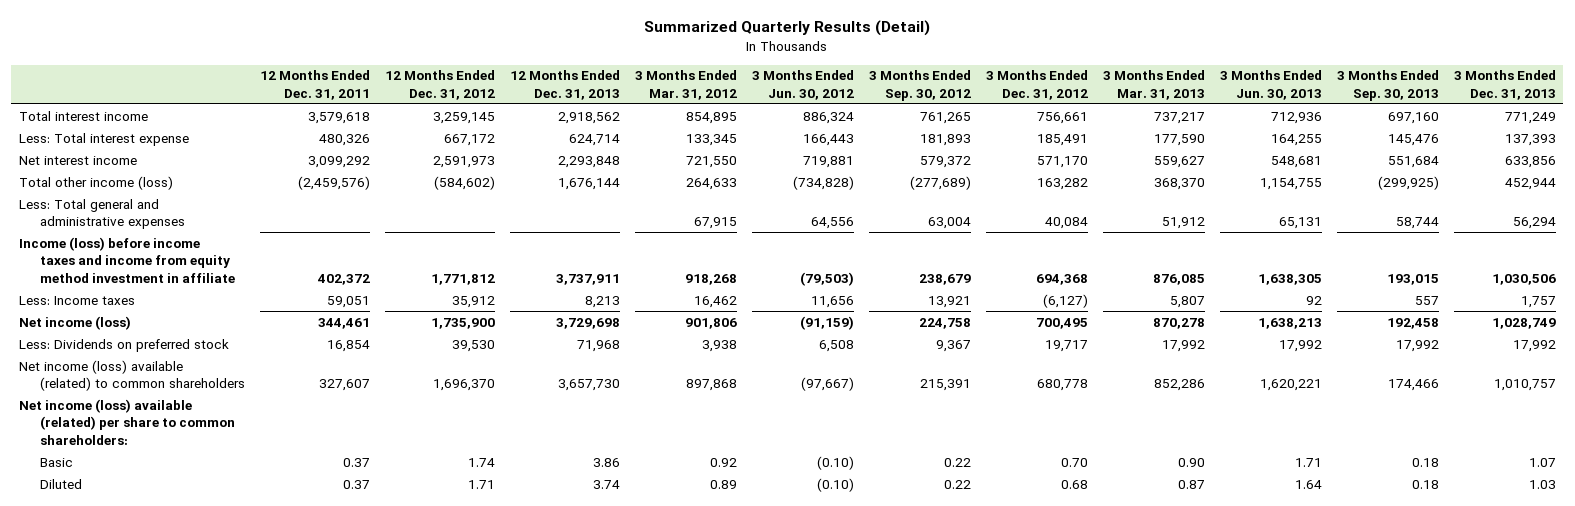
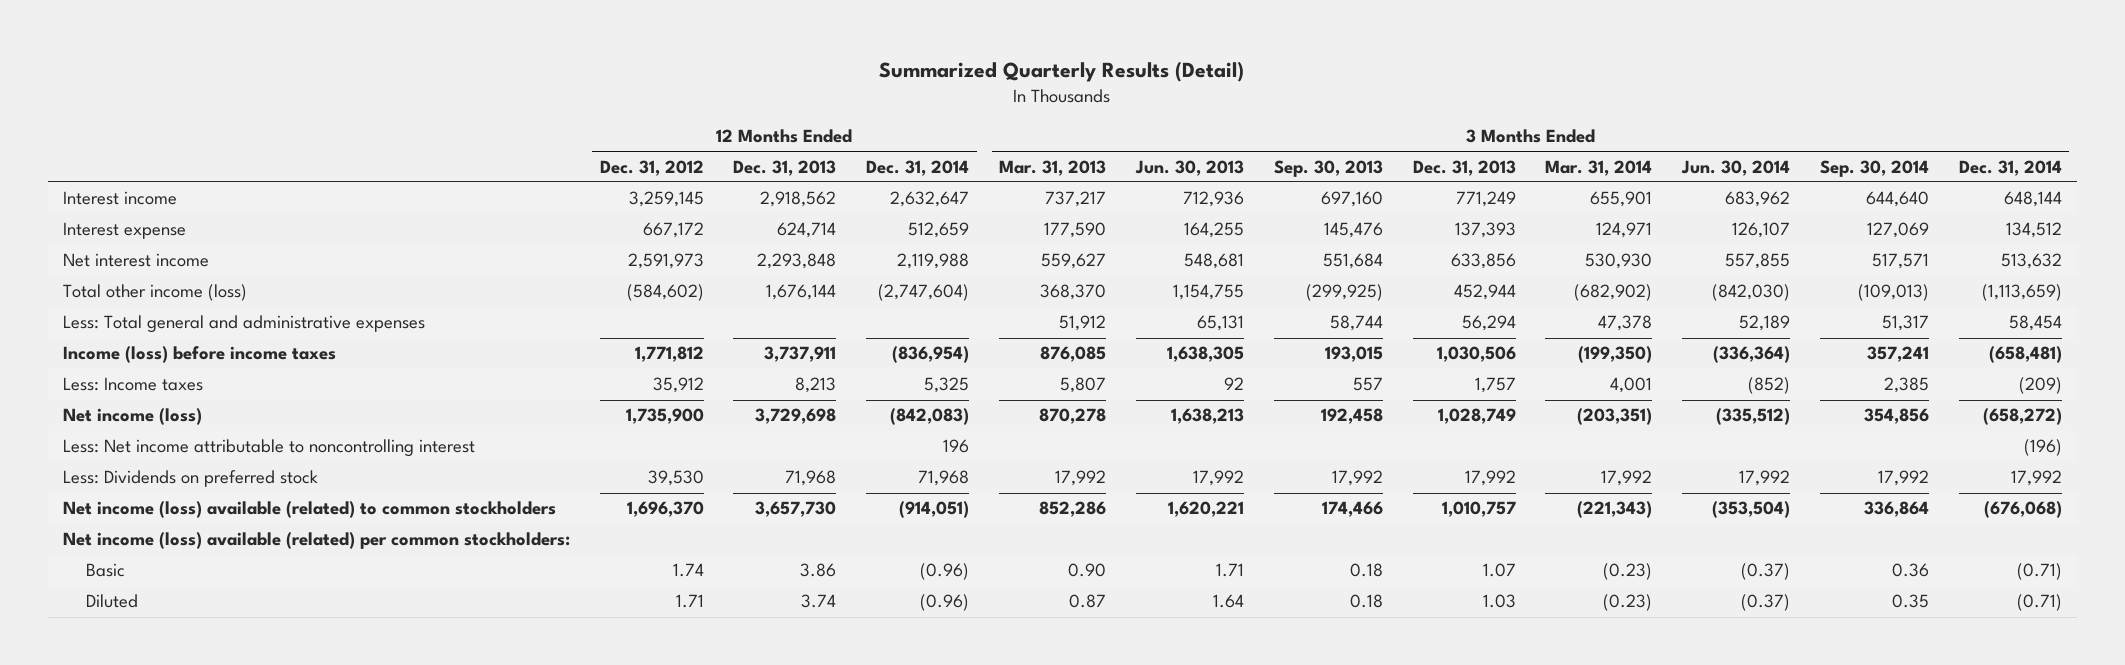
[260,70,371,100] 12 Months Ended Dec. 31, 2011 -> none
[635,70,738,100] 3 Months Ended Mar. 31, 2012 -> none
[752,70,855,100] 3 Months Ended Jun. 30, 2012 -> none
[869,70,972,101] 3 Months Ended Sep. 30, 2012 -> none
[986,70,1089,100] 3 Months Ended Dec. 31, 2012 -> none
none -> [866,159,970,176] Dec. 31, 2014
none -> [1545,159,1653,176] Mar. 31, 2014
none -> [1681,159,1791,176] Jun. 30, 2014
none -> [1820,159,1930,177] Sep. 30, 2014
none -> [1958,159,2062,176] Dec. 31, 2014
[18,110,148,121] Total interest income -> [62,191,177,206] Interest income
[18,132,189,146] Less: Total interest expense -> [62,222,186,240] Interest expense
[18,236,236,283] Income (loss) before income taxes and income from equity method investment in affiliate -> [62,346,336,364] Income (loss) before income taxes
none -> [62,439,475,458] Less: Net income attributable to noncontrolling interest
[18,359,246,392] Net income (loss) available (related) to common shareholders -> [62,501,556,519] Net income (loss) available (related) to common stockholders
[18,398,236,445] Net income (loss) available (related) per share to common shareholders: -> [62,532,570,550] Net income (loss) available (related) per common stockholders:

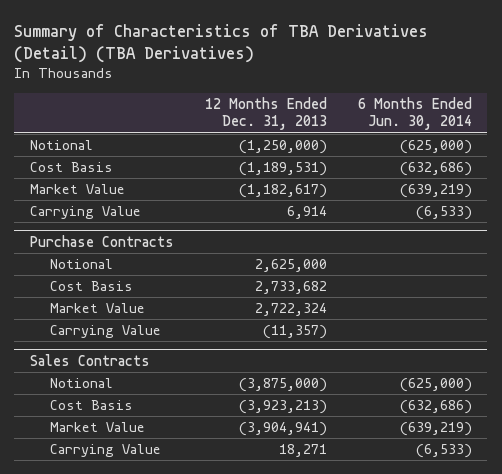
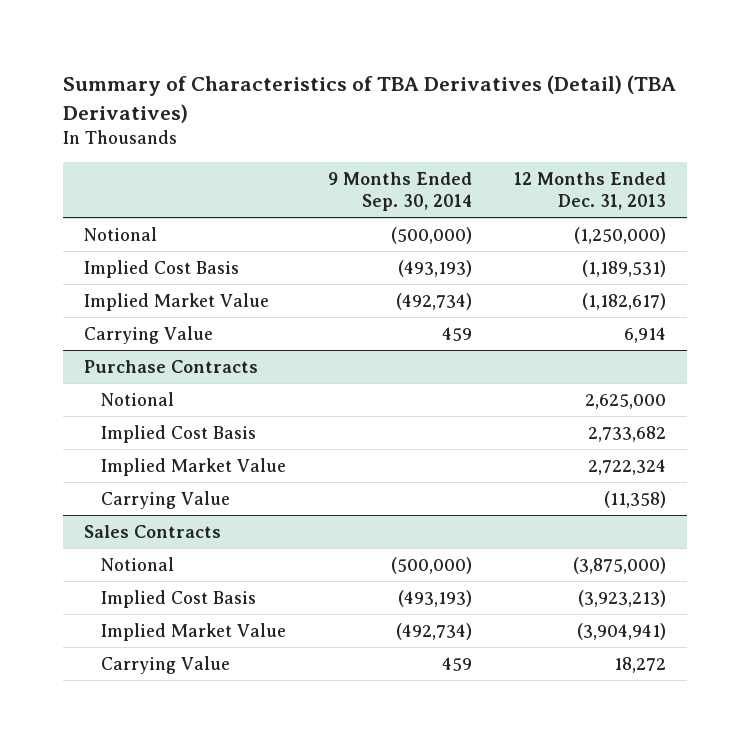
[357,96,472,131] 6 Months Ended Jun. 30, 2014 -> none
none -> [328,172,473,212] 9 Months Ended Sep. 30, 2014
[29,162,113,173] Cost Basis -> [84,259,240,278] Implied Cost Basis
[29,184,125,195] Market Value -> [84,292,270,311] Implied Market Value
[49,281,133,292] Cost Basis -> [101,424,257,443] Implied Cost Basis
[49,303,145,314] Market Value -> [101,457,287,476] Implied Market Value
[262,325,327,340] (11,357) -> [604,490,667,508] (11,358)
[49,400,133,411] Cost Basis -> [101,589,257,608] Implied Cost Basis
[49,422,145,433] Market Value -> [101,622,287,641] Implied Market Value
[278,444,327,458] 18,271 -> [614,656,667,673] 18,272

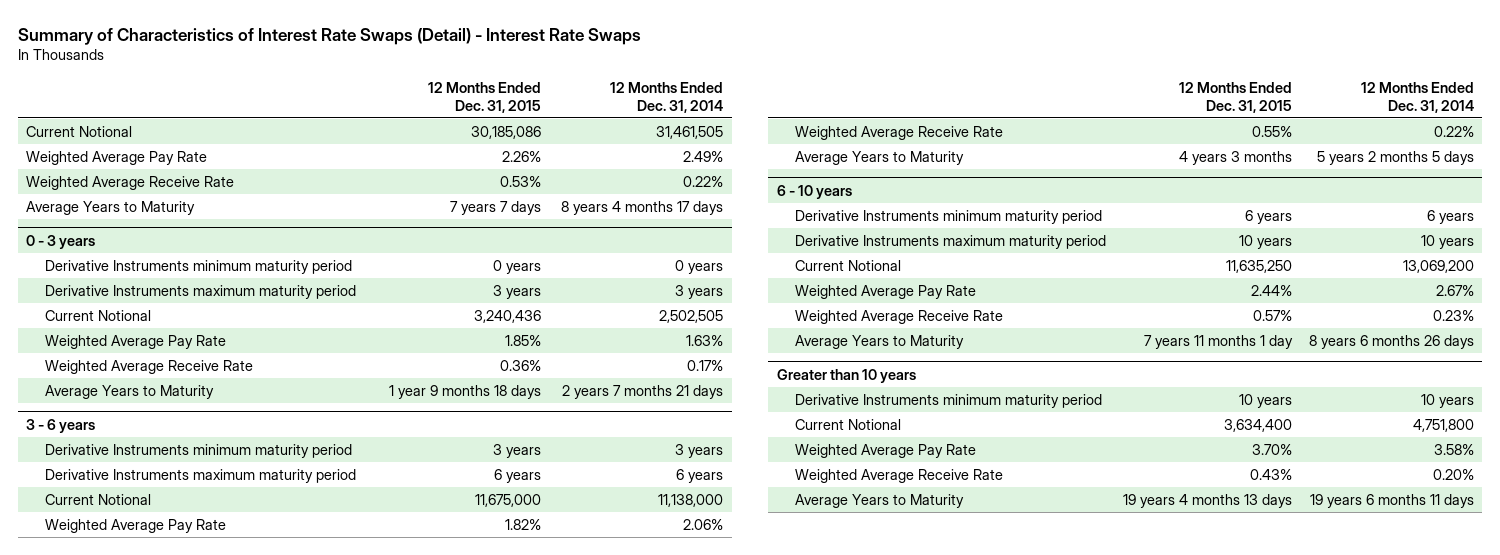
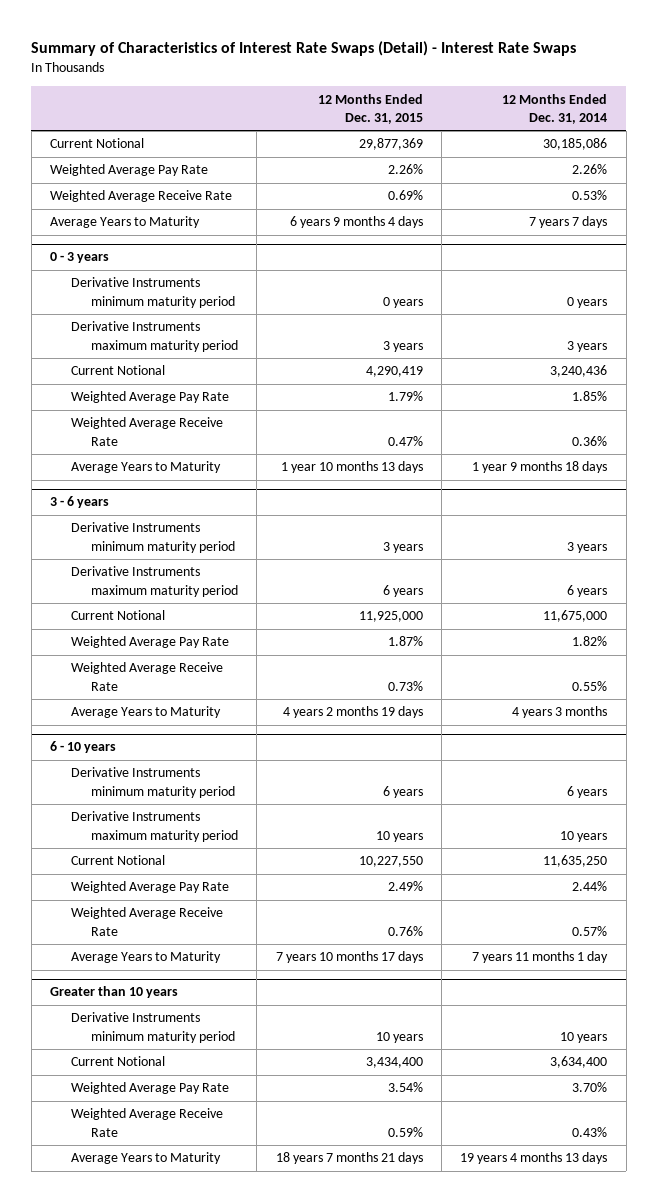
[471,125,542,139] 30,185,086 -> [358,138,423,151] 29,877,369
[656,125,724,139] 31,461,505 -> [543,138,608,151] 30,185,086
[683,150,724,162] 2.49% -> [572,164,608,175] 2.26%
[500,175,542,187] 0.53% -> [387,190,423,201] 0.69%
[683,175,724,187] 0.22% -> [572,190,608,201] 0.53%
[450,200,542,215] 7 years 7 days -> [289,216,423,229] 6 years 9 months 4 days
[561,200,724,215] 8 years 4 months 17 days -> [529,216,608,229] 7 years 7 days
[474,309,542,323] 3,240,436 -> [365,366,423,378] 4,290,419
[659,309,724,323] 2,502,505 -> [550,365,608,378] 3,240,436
[505,334,542,346] 1.85% -> [387,391,423,402] 1.79%
[686,334,724,346] 1.63% -> [572,391,608,402] 1.85%
[500,359,542,371] 0.36% -> [387,435,423,446] 0.47%
[687,359,724,371] 0.17% -> [572,435,608,446] 0.36%
[389,384,542,399] 1 year 9 months 18 days -> [280,461,423,474] 1 year 10 months 13 days
[562,384,724,399] 2 years 7 months 21 days -> [472,461,608,474] 1 year 9 months 18 days
[475,493,542,507] 11,675,000 -> [358,611,423,623] 11,925,000
[658,493,724,507] 11,138,000 -> [543,610,608,623] 11,675,000
[505,518,542,530] 1.82% -> [387,636,423,647] 1.87%
[683,518,724,530] 2.06% -> [572,636,608,647] 1.82%
[1251,125,1292,137] 0.55% -> [387,680,423,691] 0.73%
[1433,125,1474,137] 0.22% -> [572,680,608,691] 0.55%
[1178,150,1292,165] 4 years 3 months -> [282,706,423,719] 4 years 2 months 19 days
[1316,150,1474,165] 5 years 2 months 5 days -> [512,706,608,719] 4 years 3 months
[1225,259,1292,273] 11,635,250 -> [358,856,423,868] 10,227,550
[1402,259,1474,273] 13,069,200 -> [543,855,608,868] 11,635,250
[1250,284,1292,296] 2.44% -> [387,881,423,892] 2.49%
[1435,284,1474,296] 2.67% -> [572,881,608,892] 2.44%
[1252,309,1292,321] 0.57% -> [387,925,423,936] 0.76%
[1432,309,1474,321] 0.23% -> [572,925,608,936] 0.57%
[1143,334,1293,349] 7 years 11 months 1 day -> [275,951,423,964] 7 years 10 months 17 days
[1308,334,1474,349] 8 years 6 months 26 days -> [472,951,609,964] 7 years 11 months 1 day
[1223,418,1292,432] 3,634,400 -> [365,1057,423,1069] 3,434,400
[1412,418,1474,432] 4,751,800 -> [550,1056,608,1069] 3,634,400
[1251,443,1292,455] 3.70% -> [387,1082,423,1093] 3.54%
[1433,443,1474,455] 3.58% -> [572,1082,608,1093] 3.70%
[1249,468,1292,480] 0.43% -> [387,1126,423,1137] 0.59%
[1432,468,1474,480] 0.20% -> [572,1126,608,1137] 0.43%
[1122,493,1292,508] 19 years 4 months 13 days -> [275,1152,423,1165] 18 years 7 months 21 days
[1309,493,1474,508] 19 years 6 months 11 days -> [460,1152,608,1165] 19 years 4 months 13 days

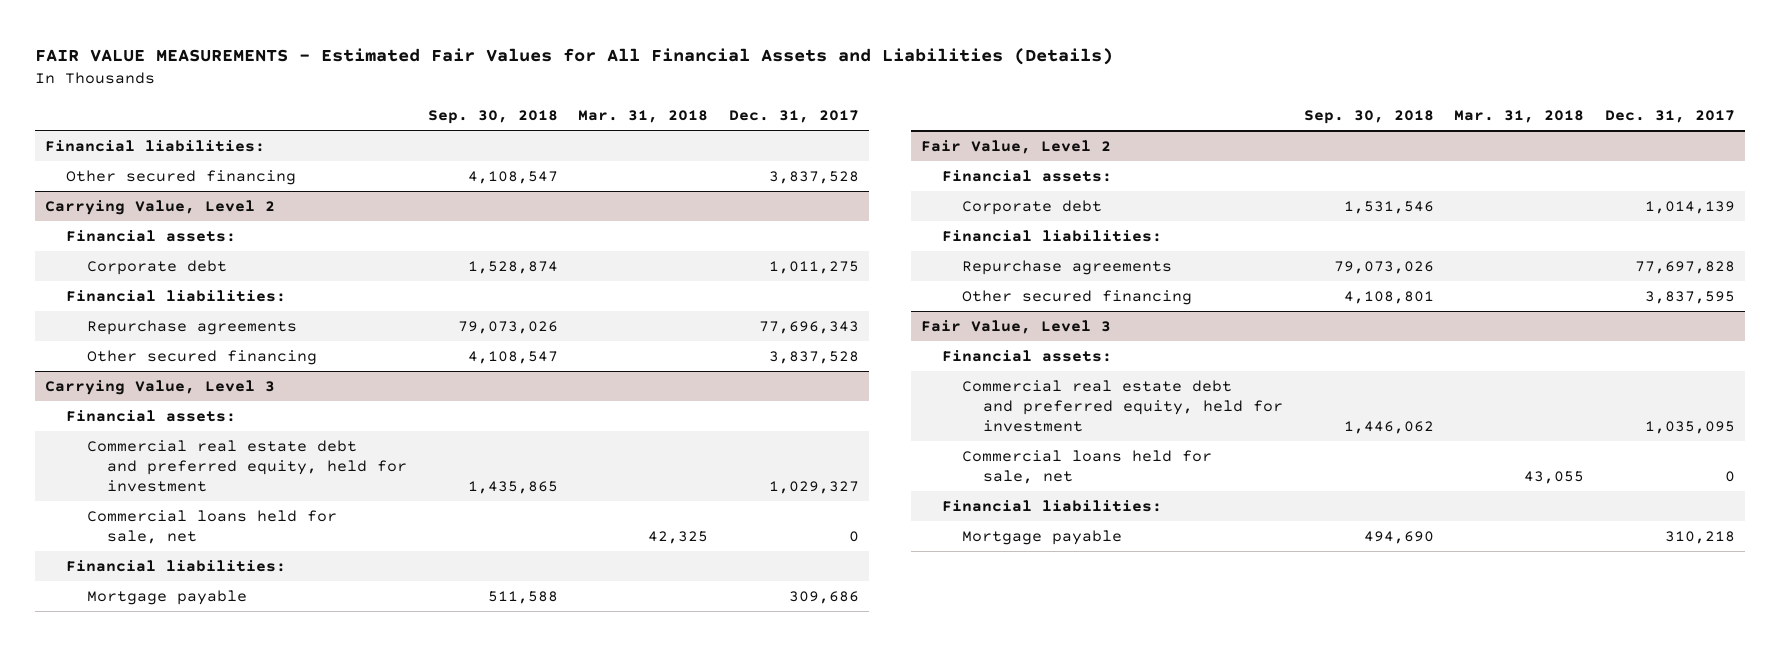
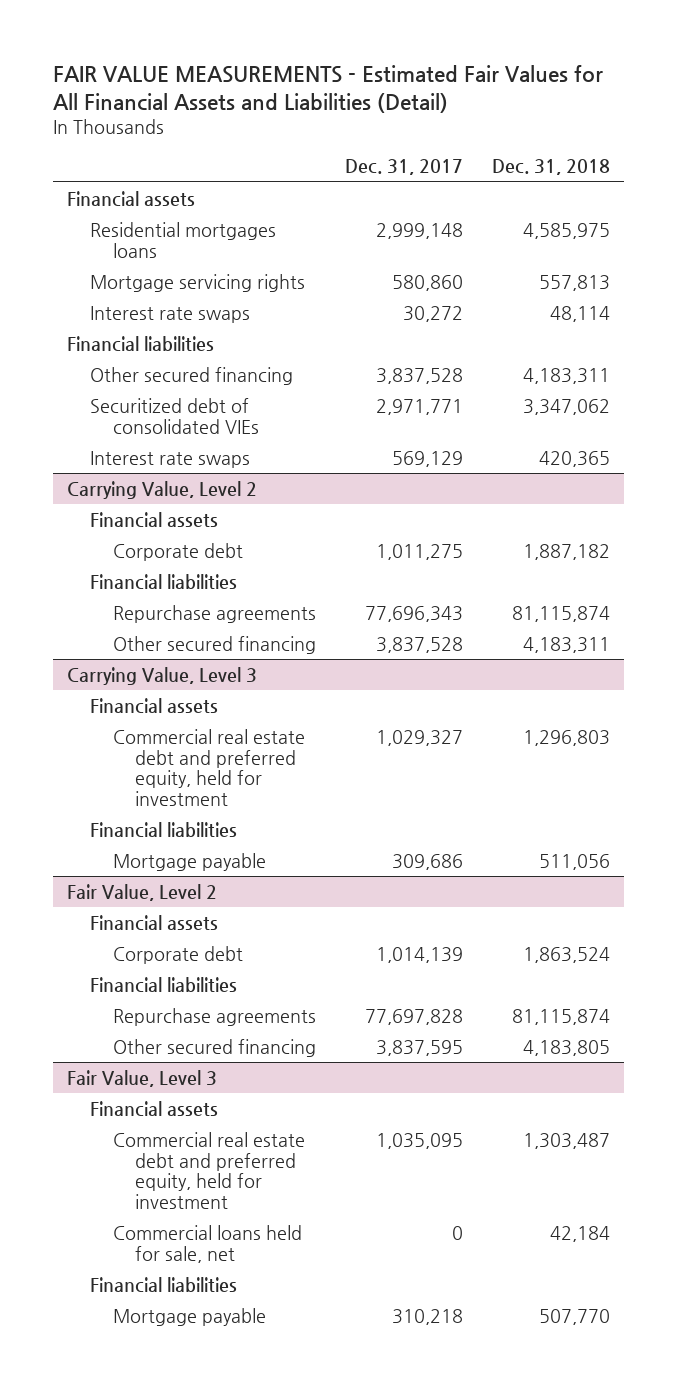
[35,47,1114,65] FAIR VALUE MEASUREMENTS - Estimated Fair Values for All Financial Assets and Liabilities (Details) -> [53,64,604,113] FAIR VALUE MEASUREMENTS - Estimated Fair Values for All Financial Assets and Liabilities (Detail)
[427,109,558,124] Sep. 30, 2018 -> none
[578,109,709,123] Mar. 31, 2018 -> none
none -> [491,159,610,176] Dec. 31, 2018
none -> [67,190,196,207] Financial assets
none -> [90,221,277,258] Residential mortgages loans
none -> [90,273,306,292] Mortgage servicing rights
none -> [90,305,251,323] Interest rate swaps
[45,139,266,152] Financial liabilities: -> [67,335,215,352] Financial liabilities
none -> [90,397,259,434] Securitized debt of consolidated VIEs
none -> [90,450,251,468] Interest rate swaps
[66,229,237,242] Financial assets: -> [90,511,219,528] Financial assets
[66,289,287,302] Financial liabilities: -> [90,573,238,590] Financial liabilities
[66,409,237,422] Financial assets: -> [90,697,219,714] Financial assets
[86,509,337,544] Commercial loans held for sale, net -> none
[66,559,287,572] Financial liabilities: -> [90,821,238,838] Financial liabilities
[941,169,1112,182] Financial assets: -> [90,914,219,931] Financial assets
[941,229,1162,242] Financial liabilities: -> [90,976,238,993] Financial liabilities
[941,349,1112,362] Financial assets: -> [90,1100,219,1117] Financial assets
[941,499,1162,512] Financial liabilities: -> [90,1276,238,1293] Financial liabilities

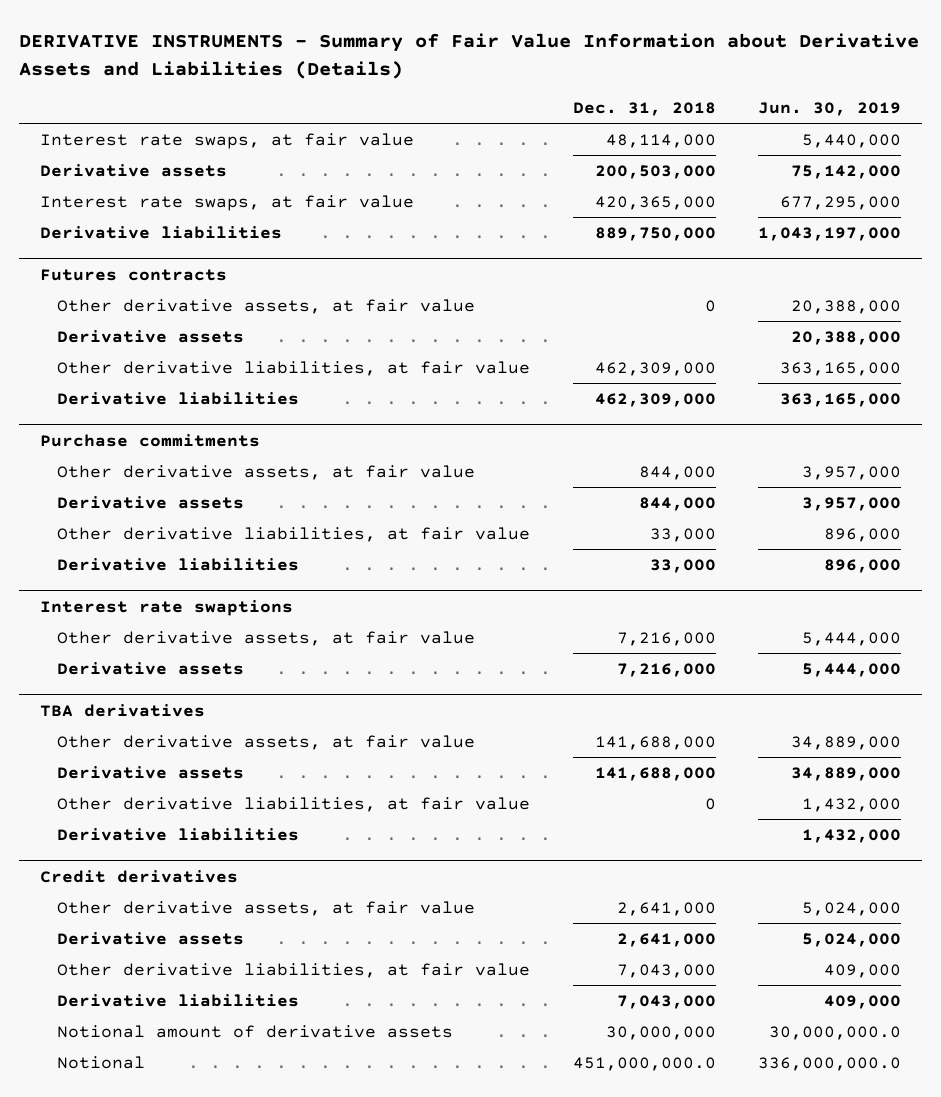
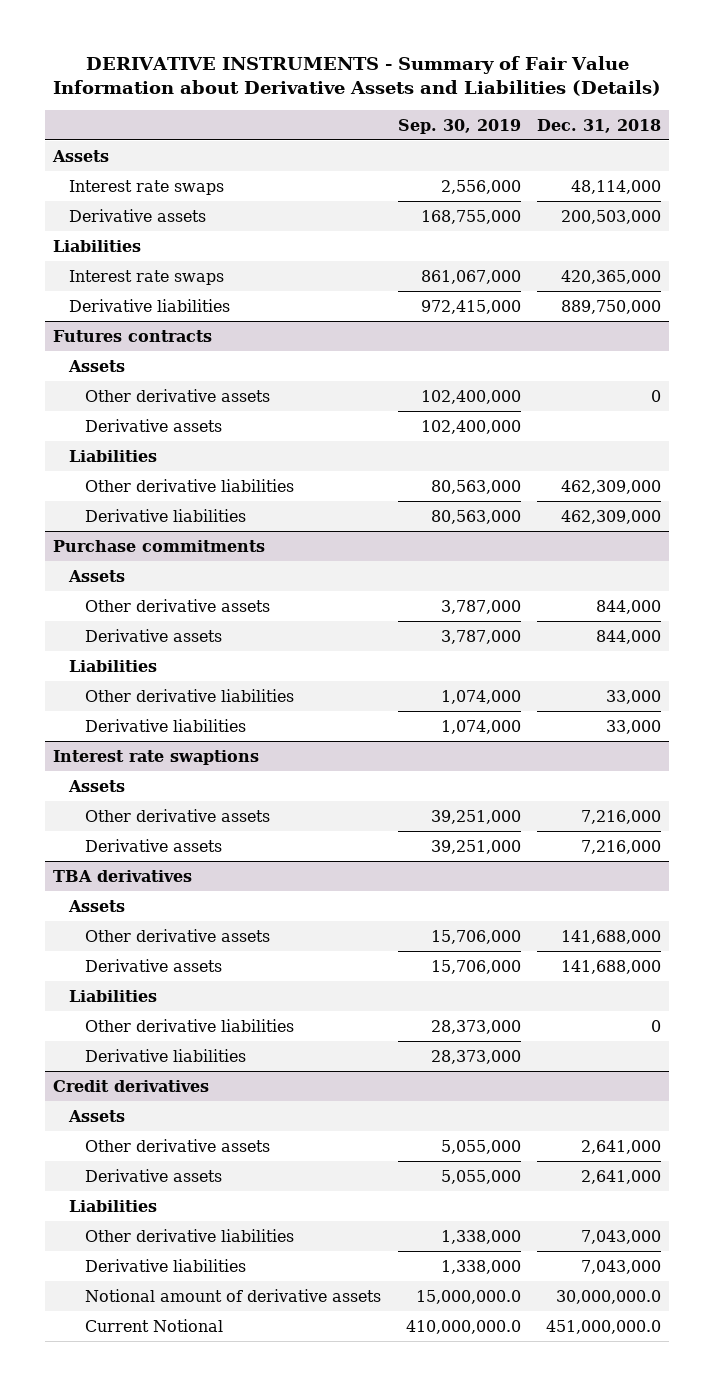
[757,102,901,117] Jun. 30, 2019 -> none
none -> [397,118,521,134] Sep. 30, 2019
none -> [52,149,110,162] Assets
[40,132,415,149] Interest rate swaps, at fair value -> [69,179,225,195] Interest rate swaps
none -> [53,239,142,252] Liabilities
[40,194,415,211] Interest rate swaps, at fair value -> [69,269,225,285] Interest rate swaps
none -> [68,359,126,372] Assets
[57,298,476,314] Other derivative assets, at fair value -> [85,388,271,402] Other derivative assets
none -> [69,449,158,462] Liabilities
[57,360,531,376] Other derivative liabilities, at fair value -> [85,478,295,492] Other derivative liabilities
none -> [68,569,126,582] Assets
[57,464,476,480] Other derivative assets, at fair value -> [85,598,271,612] Other derivative assets
none -> [69,659,158,672] Liabilities
[57,526,531,542] Other derivative liabilities, at fair value -> [85,688,295,702] Other derivative liabilities
none -> [68,779,126,792] Assets
[57,630,476,646] Other derivative assets, at fair value -> [85,808,271,822] Other derivative assets
none -> [68,899,126,912] Assets
[57,734,476,750] Other derivative assets, at fair value -> [85,928,271,942] Other derivative assets
none -> [69,989,158,1002] Liabilities
[57,796,531,812] Other derivative liabilities, at fair value -> [85,1018,295,1032] Other derivative liabilities
none -> [68,1109,126,1122] Assets
[57,900,476,916] Other derivative assets, at fair value -> [85,1138,271,1152] Other derivative assets
none -> [69,1199,158,1212] Liabilities
[57,962,531,978] Other derivative liabilities, at fair value -> [85,1228,295,1242] Other derivative liabilities
[605,1025,716,1040] 30,000,000 -> [555,1289,661,1304] 30,000,000.0
[57,1055,146,1069] Notional -> [85,1318,224,1332] Current Notional

